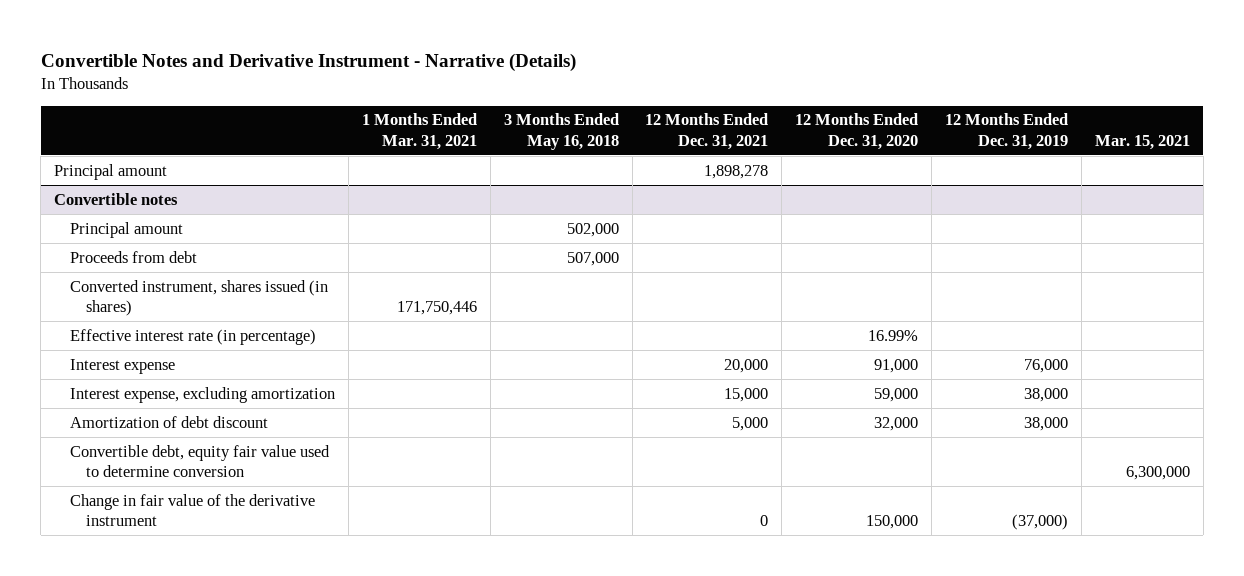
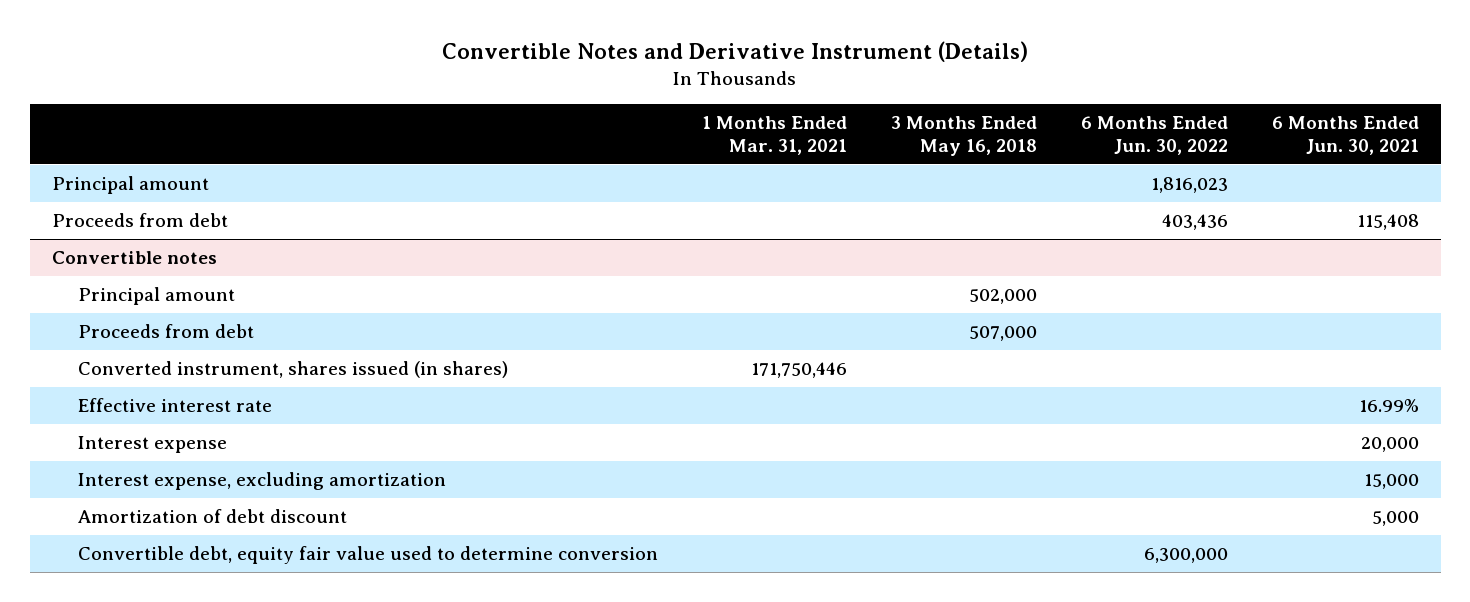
[40,52,576,72] Convertible Notes and Derivative Instrument - Narrative (Details) -> [442,41,1029,63] Convertible Notes and Derivative Instrument (Details)
[645,113,769,150] 12 Months Ended Dec. 31, 2021 -> none
[795,113,919,150] 12 Months Ended Dec. 31, 2020 -> none
[945,113,1069,150] 12 Months Ended Dec. 31, 2019 -> none
[1094,134,1190,150] Mar. 15, 2021 -> none
none -> [1080,115,1228,155] 6 Months Ended Jun. 30, 2022
none -> [1271,115,1419,155] 6 Months Ended Jun. 30, 2021
none -> [51,212,228,227] Proceeds from debt
[70,328,317,345] Effective interest rate (in percentage) -> [78,397,273,412] Effective interest rate
[70,493,316,527] Change in fair value of the derivative instrument -> none

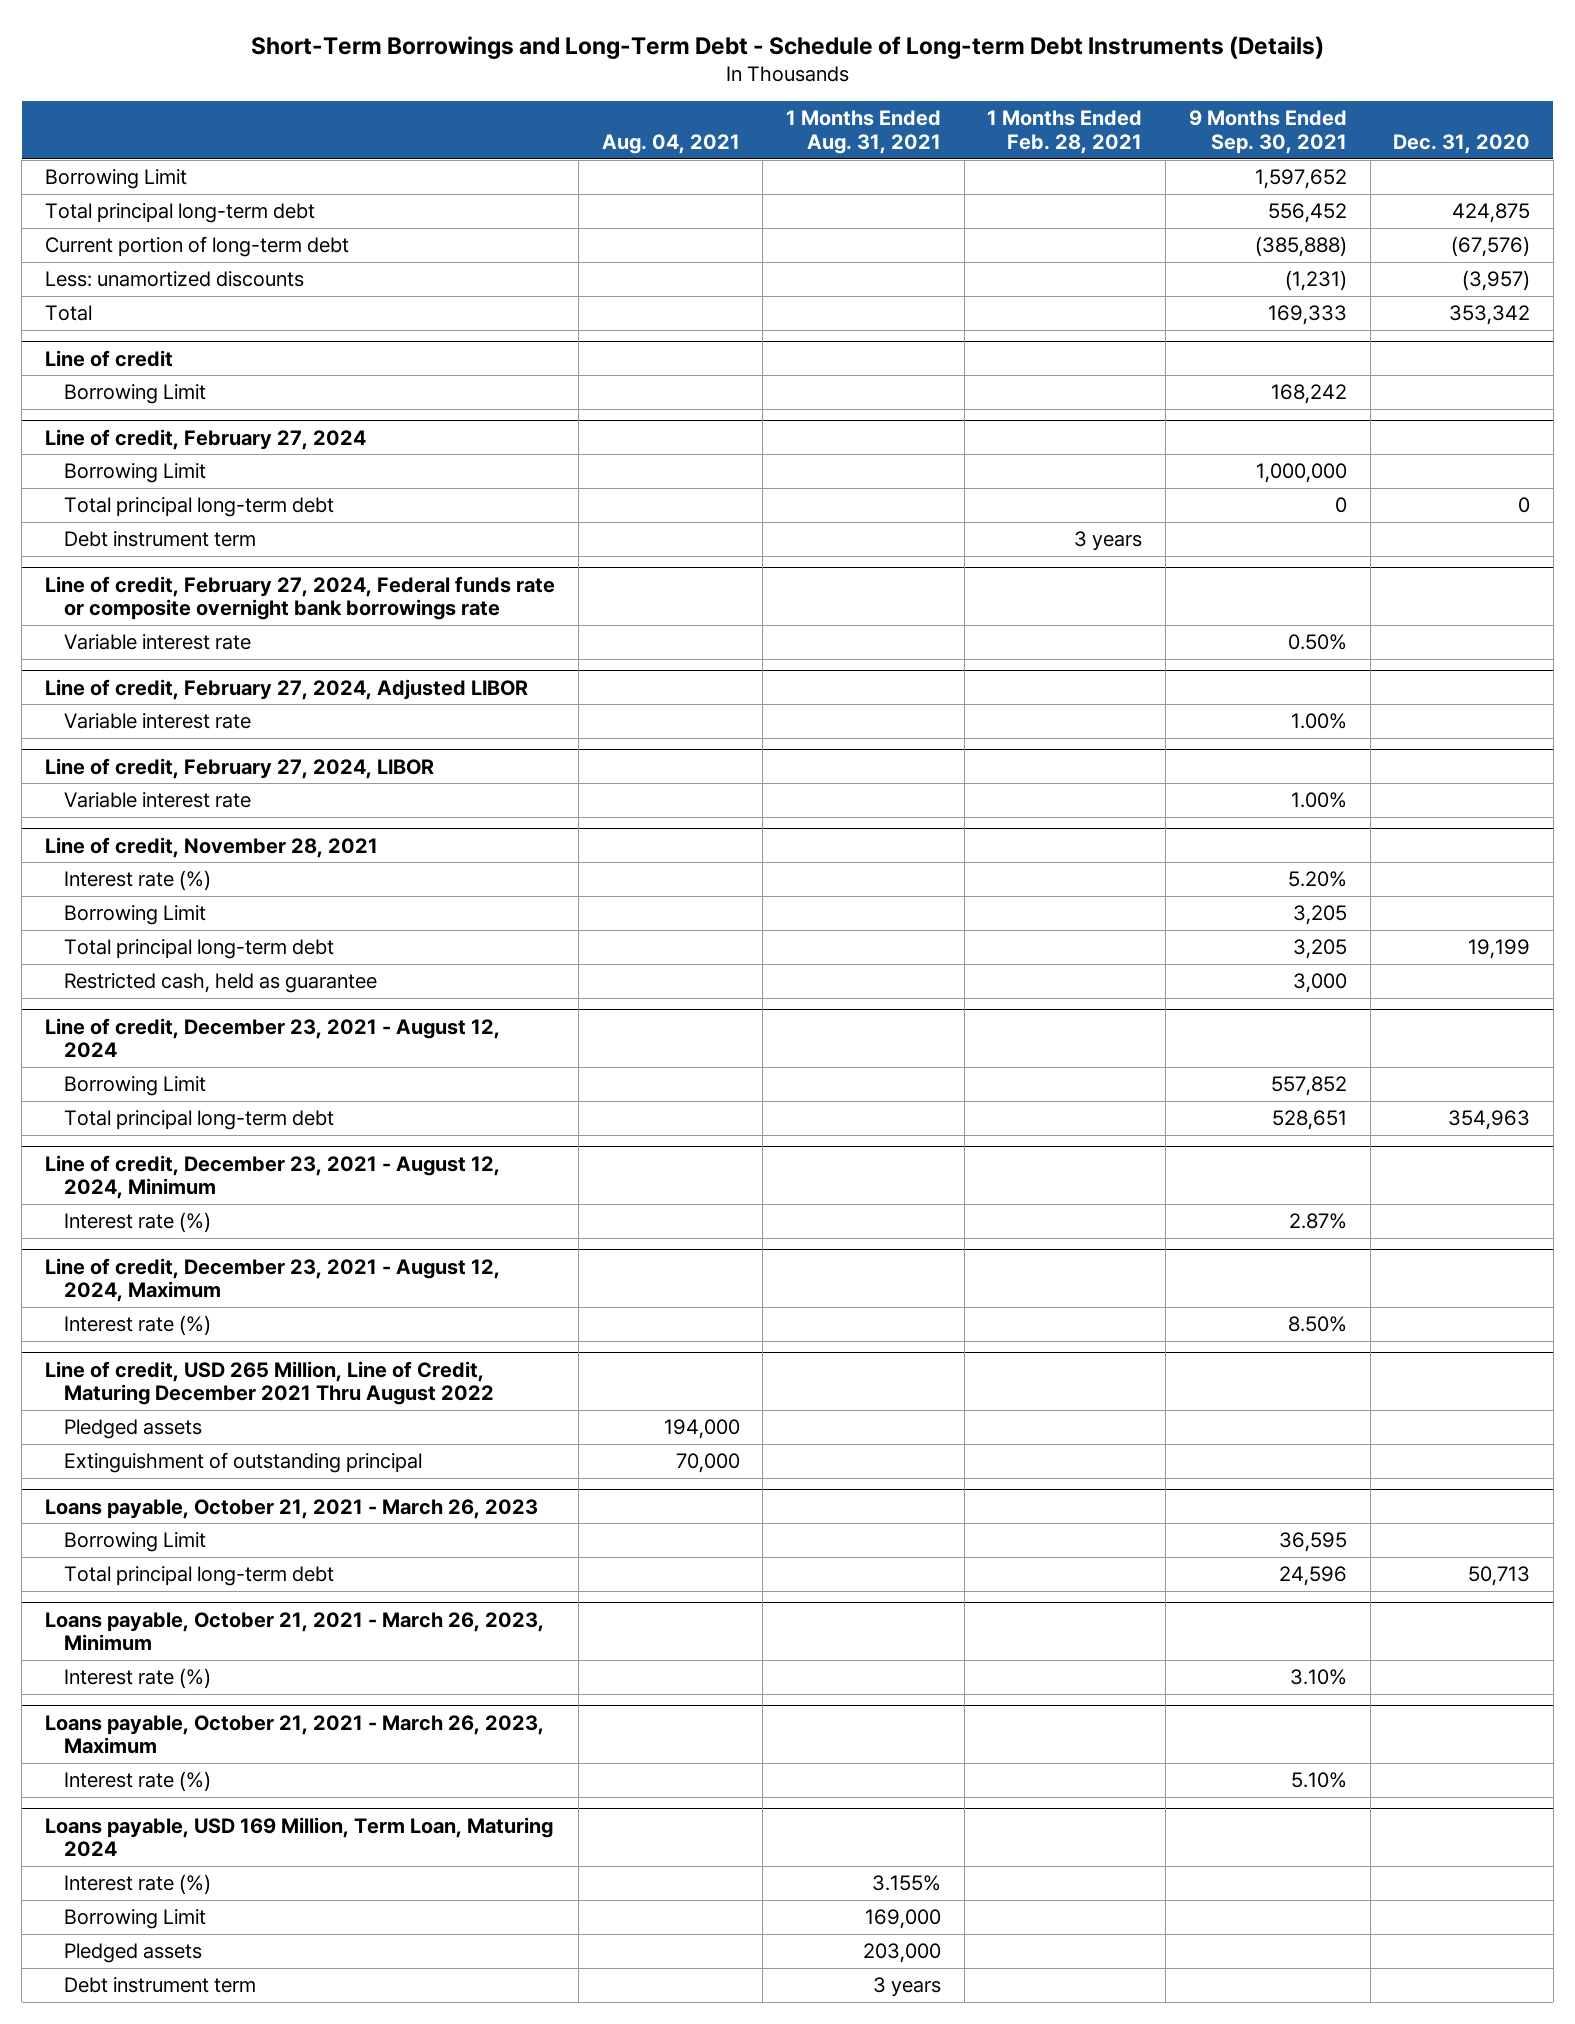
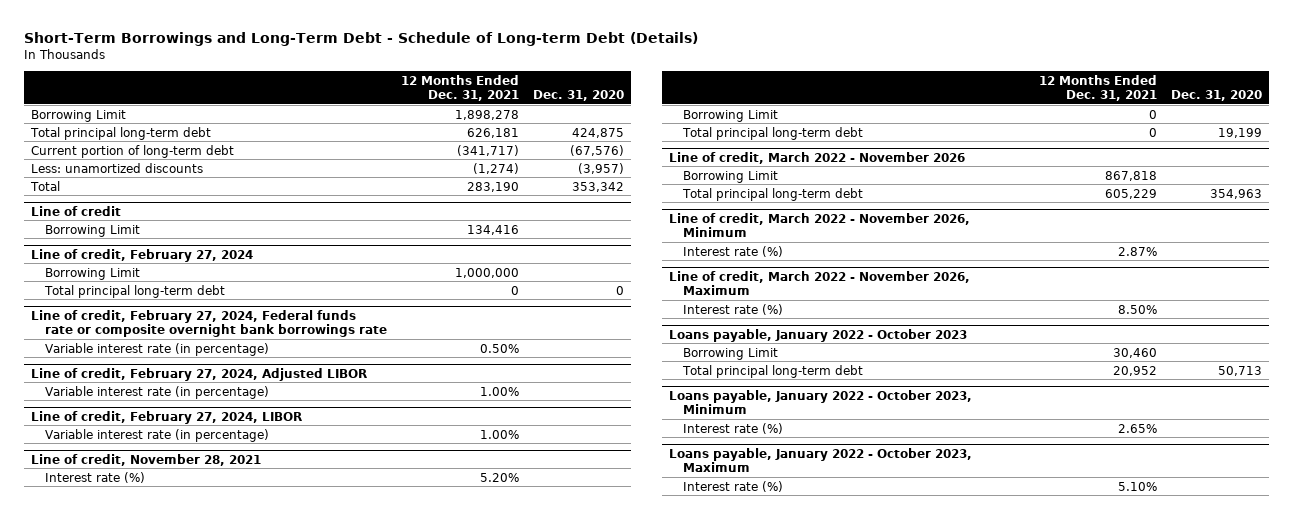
[250,35,1324,59] Short-Term Borrowings and Long-Term Debt - Schedule of Long-term Debt Instruments (Details) -> [23,31,698,46] Short-Term Borrowings and Long-Term Debt - Schedule of Long-term Debt (Details)
[601,133,740,154] Aug. 04, 2021 -> none
[786,110,942,154] 1 Months Ended Aug. 31, 2021 -> none
[987,110,1143,154] 1 Months Ended Feb. 28, 2021 -> none
[1188,110,1347,154] 9 Months Ended Sep. 30, 2021 -> none
none -> [401,75,520,102] 12 Months Ended Dec. 31, 2021
[64,530,257,547] Debt instrument term -> none
[64,633,252,650] Variable interest rate -> [45,342,270,356] Variable interest rate (in percentage)
[64,712,252,729] Variable interest rate -> [45,385,270,399] Variable interest rate (in percentage)
[64,791,252,808] Variable interest rate -> [45,428,270,442] Variable interest rate (in percentage)
[64,972,378,993] Restricted cash, held as guarantee -> none
[45,1017,501,1059] Line of credit, December 23, 2021 - August 12, 2024 -> [668,151,965,164] Line of credit, March 2022 - November 2026
[45,1154,501,1200] Line of credit, December 23, 2021 - August 12, 2024, Minimum -> none
[64,1211,212,1233] Interest rate (%) -> none
[45,1257,501,1303] Line of credit, December 23, 2021 - August 12, 2024, Maximum -> none
[64,1314,212,1336] Interest rate (%) -> none
[45,1360,495,1406] Line of credit, USD 265 Million, Line of Credit, Maturing December 2021 Thru August 2022 -> none
[64,1418,203,1439] Pledged assets -> none
[64,1451,423,1473] Extinguishment of outstanding principal -> none
none -> [668,212,970,237] Line of credit, March 2022 - November 2026, Minimum
none -> [683,245,784,257] Interest rate (%)
none -> [668,270,970,295] Line of credit, March 2022 - November 2026, Maximum
none -> [683,303,784,315] Interest rate (%)
[45,1498,539,1519] Loans payable, October 21, 2021 - March 26, 2023 -> [668,328,967,342] Loans payable, January 2022 - October 2023
[45,1611,545,1652] Loans payable, October 21, 2021 - March 26, 2023, Minimum -> none
[64,1667,212,1689] Interest rate (%) -> none
[45,1714,545,1755] Loans payable, October 21, 2021 - March 26, 2023, Maximum -> none
[64,1770,212,1792] Interest rate (%) -> none
[45,1816,554,1858] Loans payable, USD 169 Million, Term Loan, Maturing 2024 -> none
[64,1873,212,1895] Interest rate (%) -> none
[64,1908,207,1929] Borrowing Limit -> none
[64,1942,203,1963] Pledged assets -> none
[64,1976,257,1993] Debt instrument term -> none
none -> [668,389,972,414] Loans payable, January 2022 - October 2023, Minimum
none -> [683,422,784,434] Interest rate (%)
none -> [668,447,972,472] Loans payable, January 2022 - October 2023, Maximum
none -> [683,480,784,492] Interest rate (%)

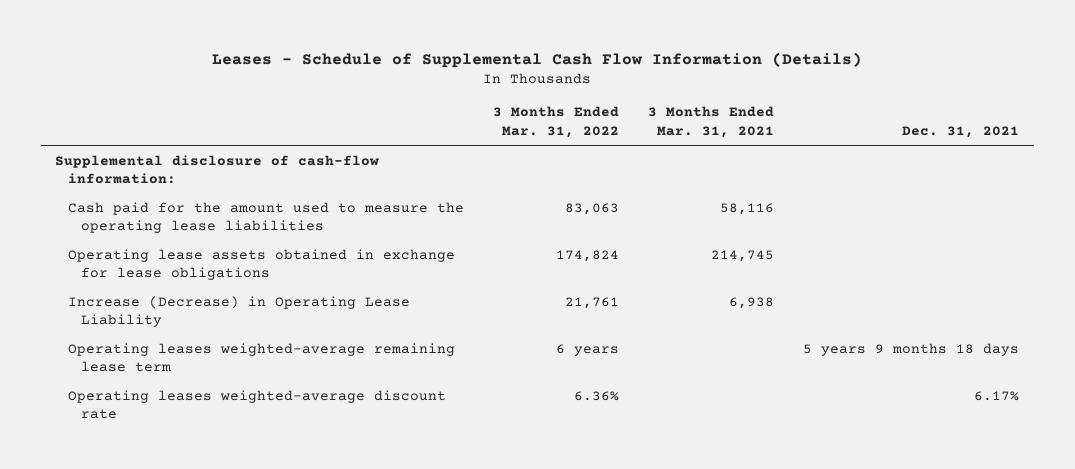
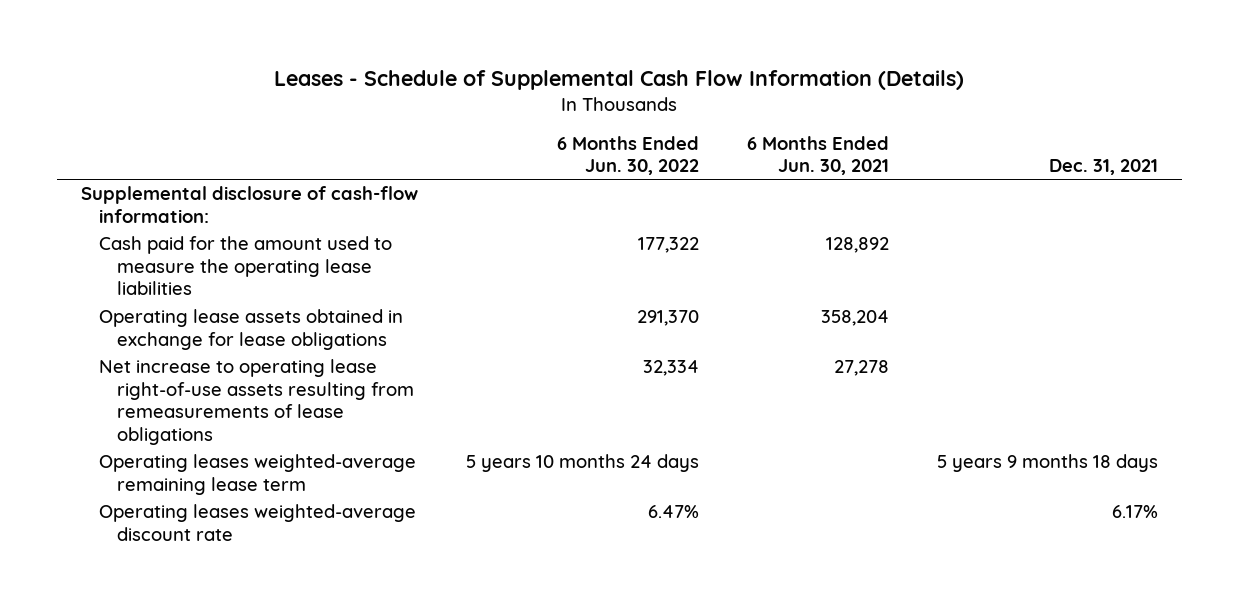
[493,106,620,138] 3 Months Ended Mar. 31, 2022 -> none
[648,106,775,138] 3 Months Ended Mar. 31, 2021 -> none
none -> [556,135,699,175] 6 Months Ended Jun. 30, 2022
none -> [746,135,889,175] 6 Months Ended Jun. 30, 2021
[68,295,411,328] Increase (Decrease) in Operating Lease Liability -> [98,359,414,445] Net increase to operating lease right-of-use assets resulting from remeasurements of lease obligations

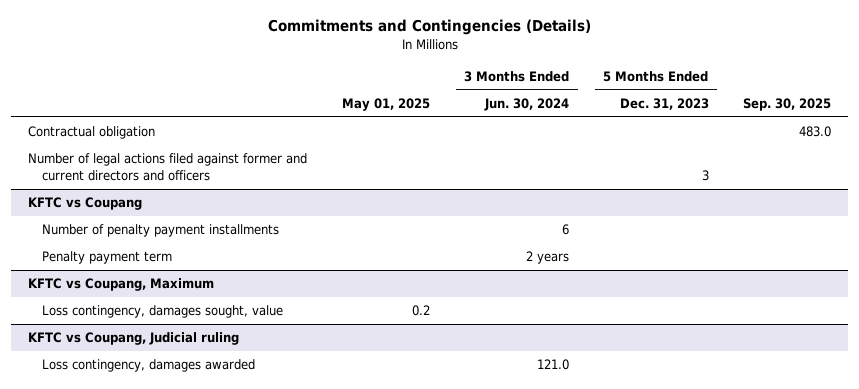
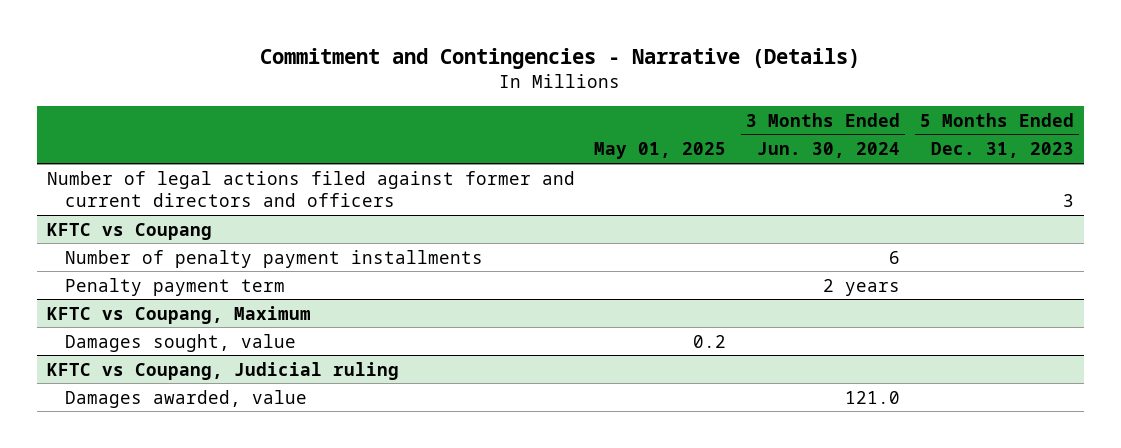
[267,19,591,36] Commitments and Contingencies (Details) -> [260,48,861,70] Commitment and Contingencies - Narrative (Details)
[742,98,831,112] Sep. 30, 2025 -> none
[28,126,156,140] Contractual obligation -> none
[41,305,283,319] Loss contingency, damages sought, value -> [64,333,296,352] Damages sought, value
[41,359,255,373] Loss contingency, damages awarded -> [64,389,307,408] Damages awarded, value

